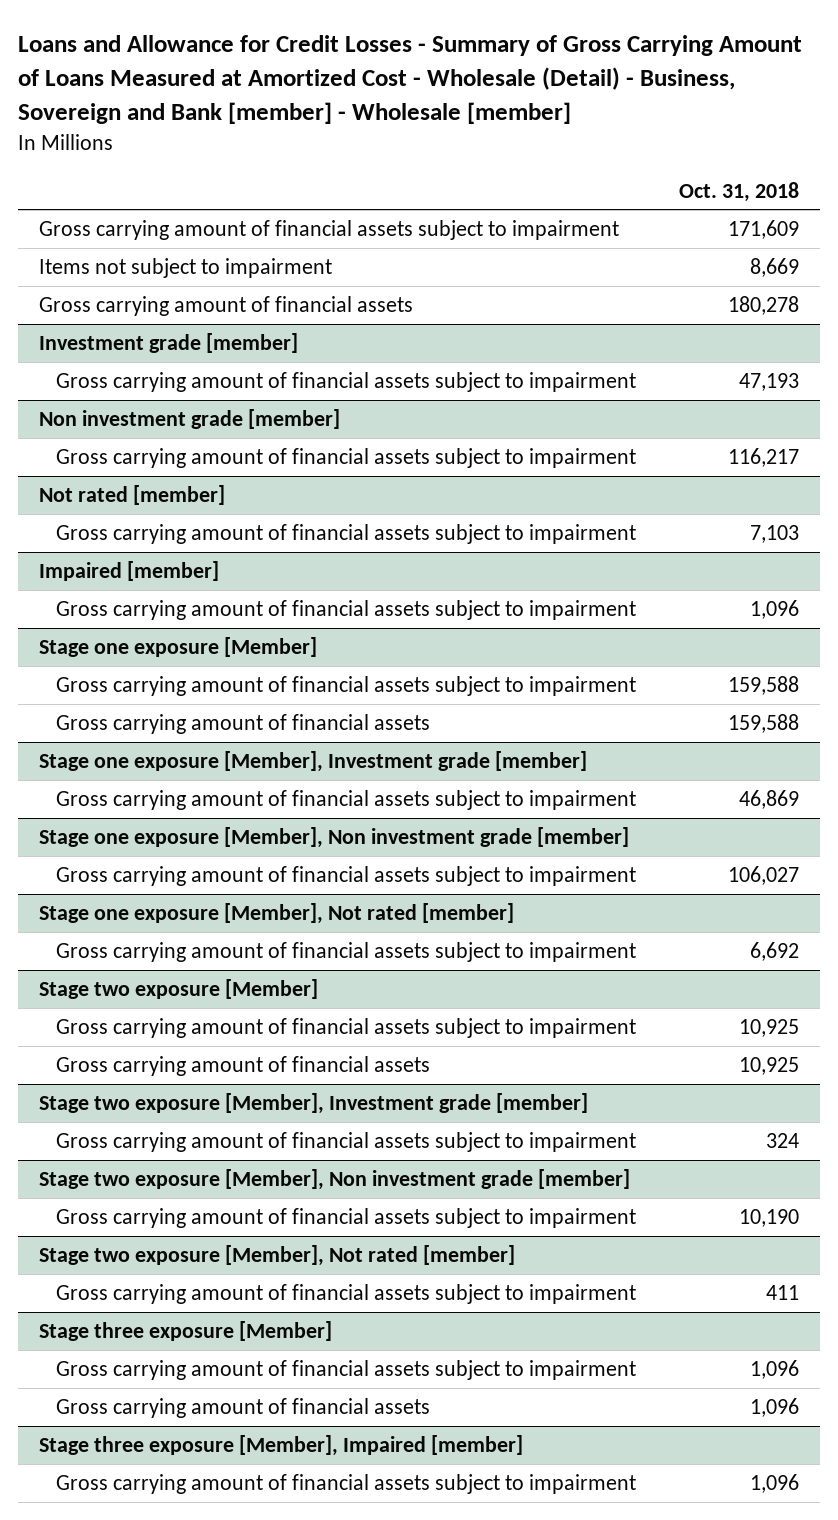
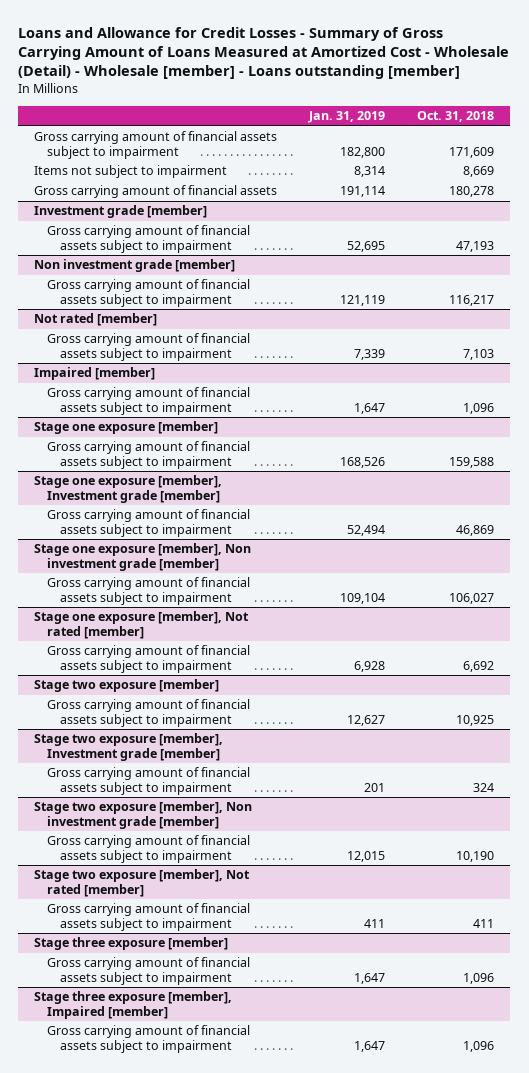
[18,35,803,125] Loans and Allowance for Credit Losses - Summary of Gross Carrying Amount of Loans Measured at Amortized Cost - Wholesale (Detail) - Business, Sovereign and Bank [member] - Wholesale [member] -> [18,26,510,80] Loans and Allowance for Credit Losses - Summary of Gross Carrying Amount of Loans Measured at Amortized Cost - Wholesale (Detail) - Wholesale [member] - Loans outstanding [member]
none -> [308,111,386,124] Jan. 31, 2019
[39,637,318,658] Stage one exposure [Member] -> [34,421,219,435] Stage one exposure [member]
[56,714,431,735] Gross carrying amount of financial assets -> none
[39,751,588,773] Stage one exposure [Member], Investment grade [member] -> [34,475,223,504] Stage one exposure [member], Investment grade [member]
[39,827,630,849] Stage one exposure [Member], Non investment grade [member] -> [34,543,252,572] Stage one exposure [member], Non investment grade [member]
[39,903,515,925] Stage one exposure [Member], Not rated [member] -> [34,611,250,640] Stage one exposure [member], Not rated [member]
[39,979,319,1000] Stage two exposure [Member] -> [34,679,220,693] Stage two exposure [member]
[56,1056,431,1077] Gross carrying amount of financial assets -> none
[39,1093,589,1115] Stage two exposure [Member], Investment grade [member] -> [34,733,224,762] Stage two exposure [member], Investment grade [member]
[39,1169,631,1191] Stage two exposure [Member], Non investment grade [member] -> [34,801,253,830] Stage two exposure [member], Non investment grade [member]
[39,1245,516,1267] Stage two exposure [Member], Not rated [member] -> [34,869,251,898] Stage two exposure [member], Not rated [member]
[39,1321,333,1342] Stage three exposure [Member] -> [34,937,229,951] Stage three exposure [member]
[56,1398,431,1419] Gross carrying amount of financial assets -> none
[39,1435,524,1457] Stage three exposure [Member], Impaired [member] -> [34,991,233,1020] Stage three exposure [member], Impaired [member]

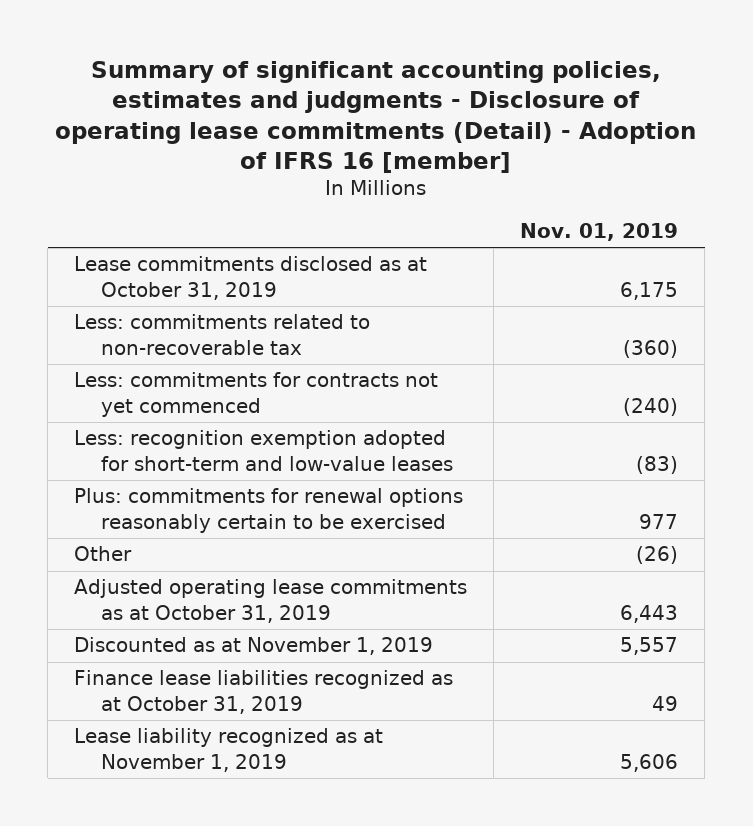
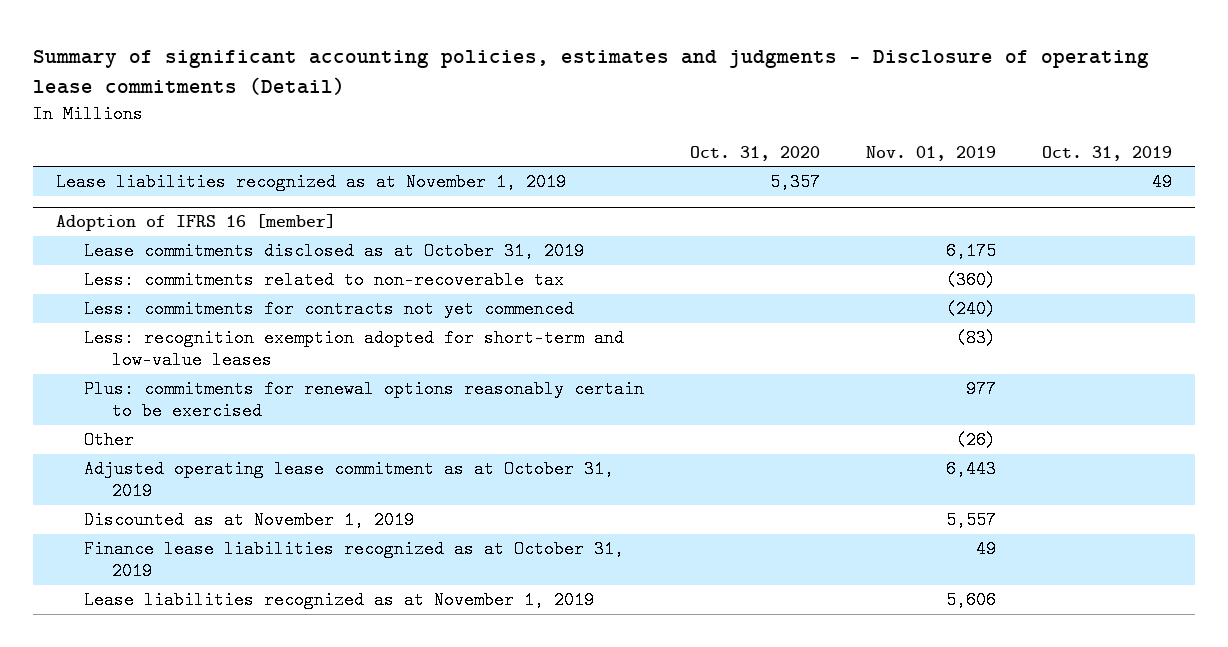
[55,61,697,174] Summary of significant accounting policies, estimates and judgments - Disclosure of operating lease commitments (Detail) - Adoption of IFRS 16 [member] -> [33,50,1150,95] Summary of significant accounting policies, estimates and judgments - Disclosure of operating lease commitments (Detail)
none -> [690,145,821,161] Oct. 31, 2020
none -> [1041,145,1172,161] Oct. 31, 2019
none -> [56,173,567,192] Lease liabilities recognized as at November 1, 2019
none -> [56,214,337,232] Adoption of IFRS 16 [member]
[74,579,468,623] Adjusted operating lease commitments as at October 31, 2019 -> [84,460,615,501] Adjusted operating lease commitment as at October 31, 2019
[74,728,384,772] Lease liability recognized as at November 1, 2019 -> [84,591,595,610] Lease liabilities recognized as at November 1, 2019

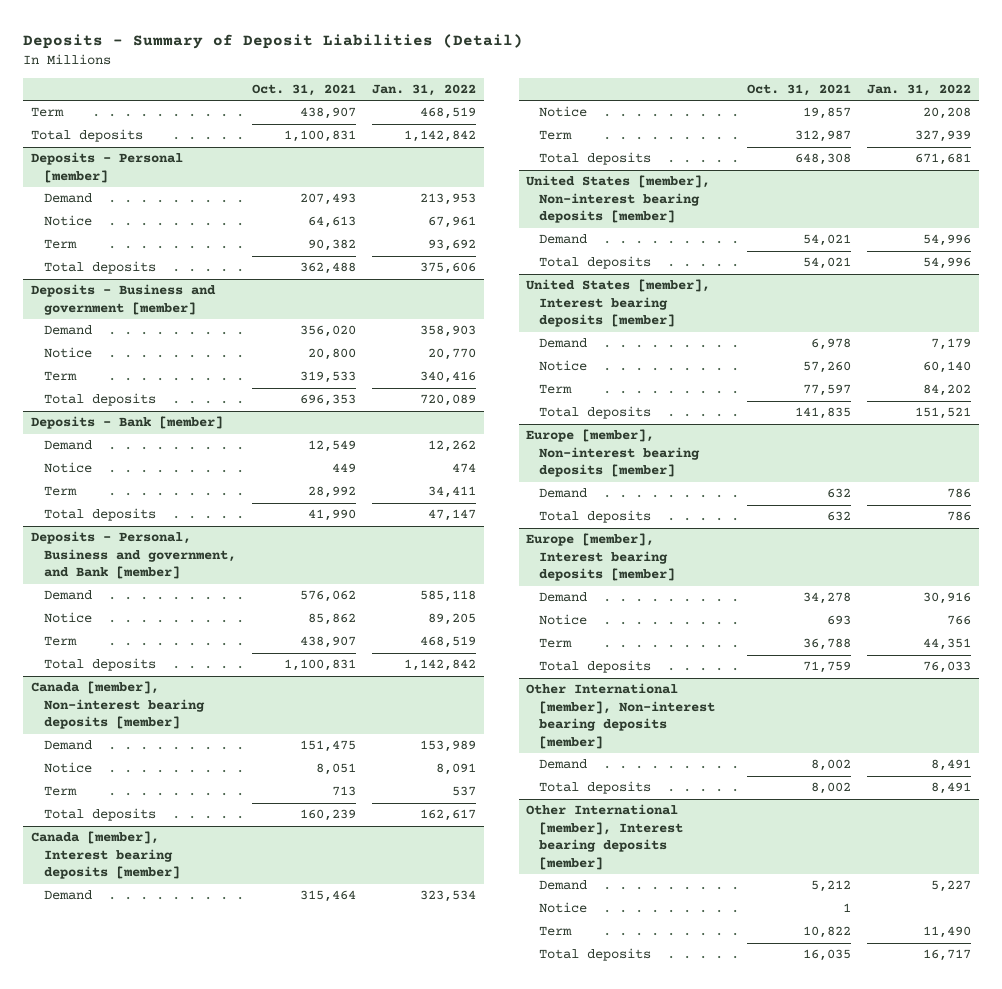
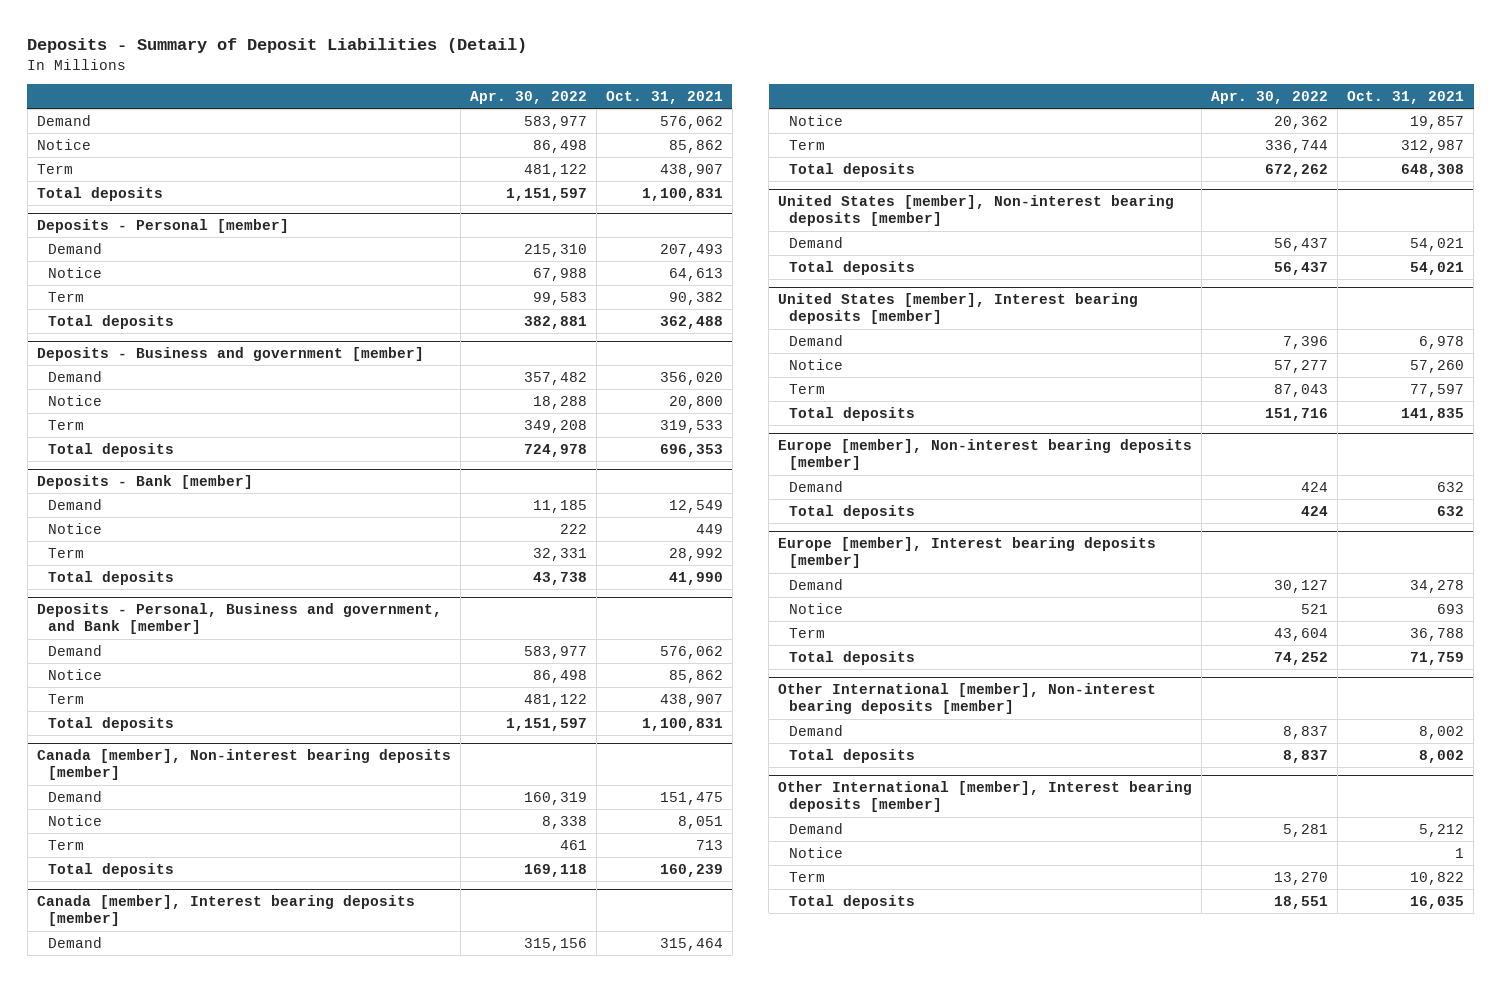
[371,83,476,96] Jan. 31, 2022 -> none
none -> [469,90,587,104] Apr. 30, 2022
none -> [36,114,91,126] Demand
none -> [36,138,91,150] Notice

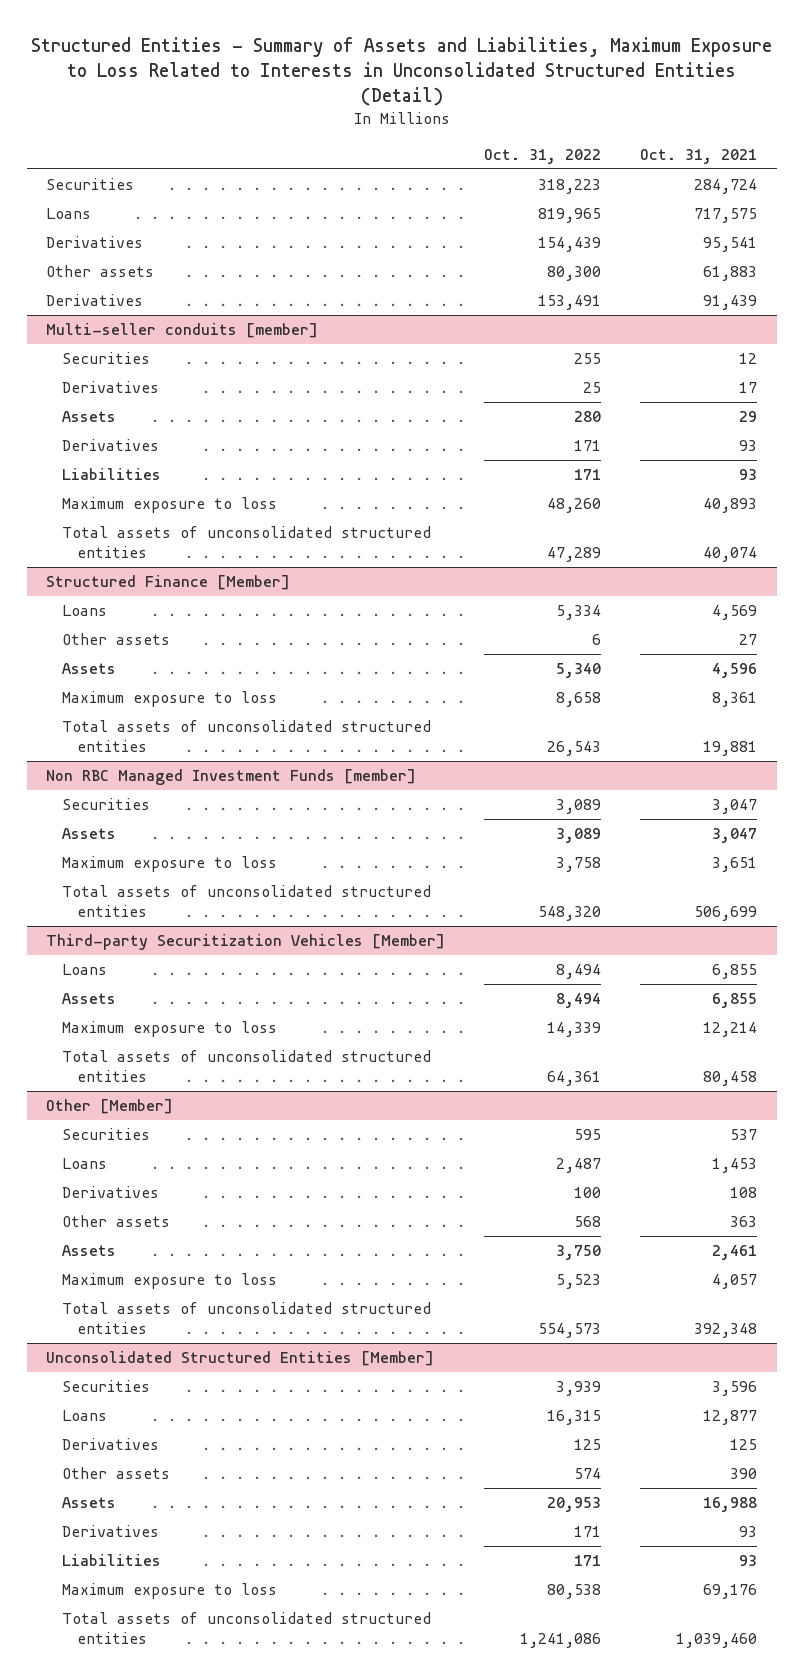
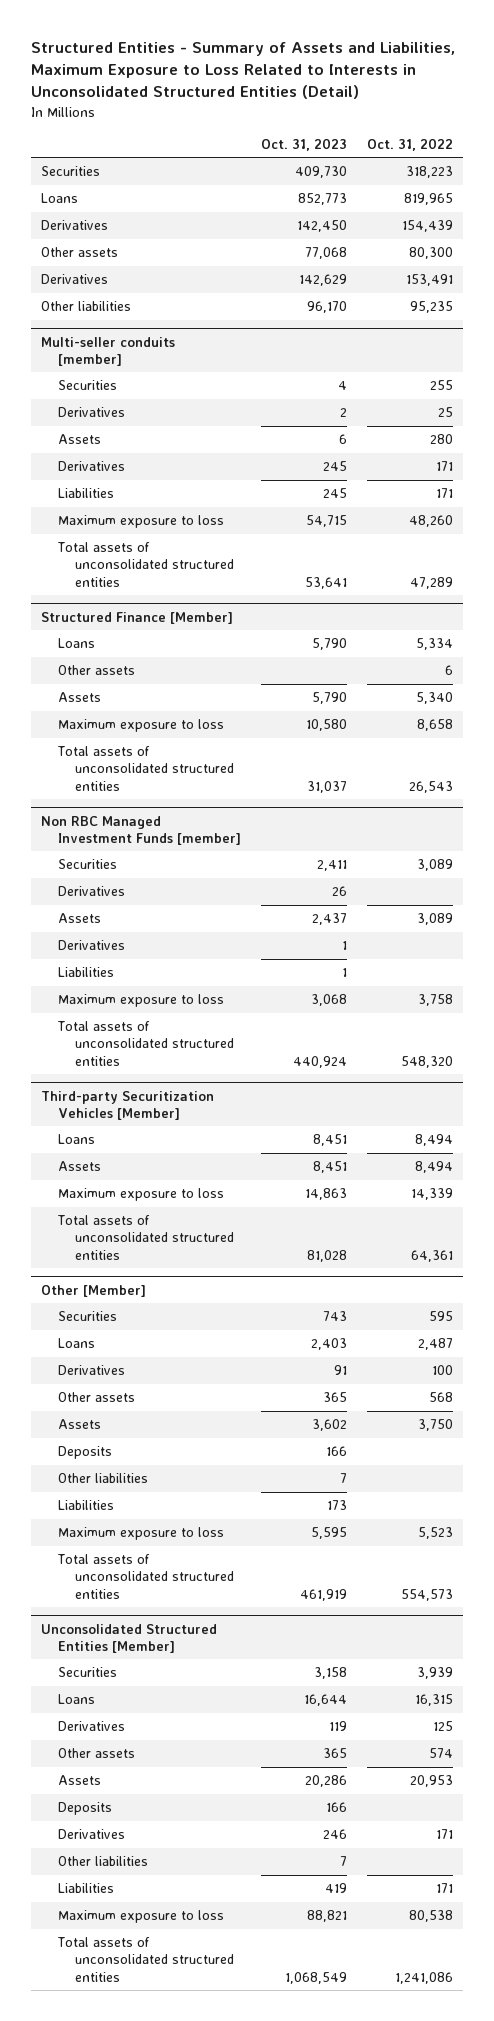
[640,148,758,164] Oct. 31, 2021 -> none
none -> [260,137,347,151] Oct. 31, 2023
none -> [41,301,132,312] Other liabilities
none -> [57,886,125,897] Derivatives
none -> [57,940,125,951] Derivatives
none -> [57,967,114,978] Liabilities
none -> [57,1446,112,1460] Deposits
none -> [57,1473,148,1484] Other liabilities
none -> [57,1500,114,1511] Liabilities
none -> [57,1802,112,1816] Deposits
none -> [57,1856,148,1867] Other liabilities

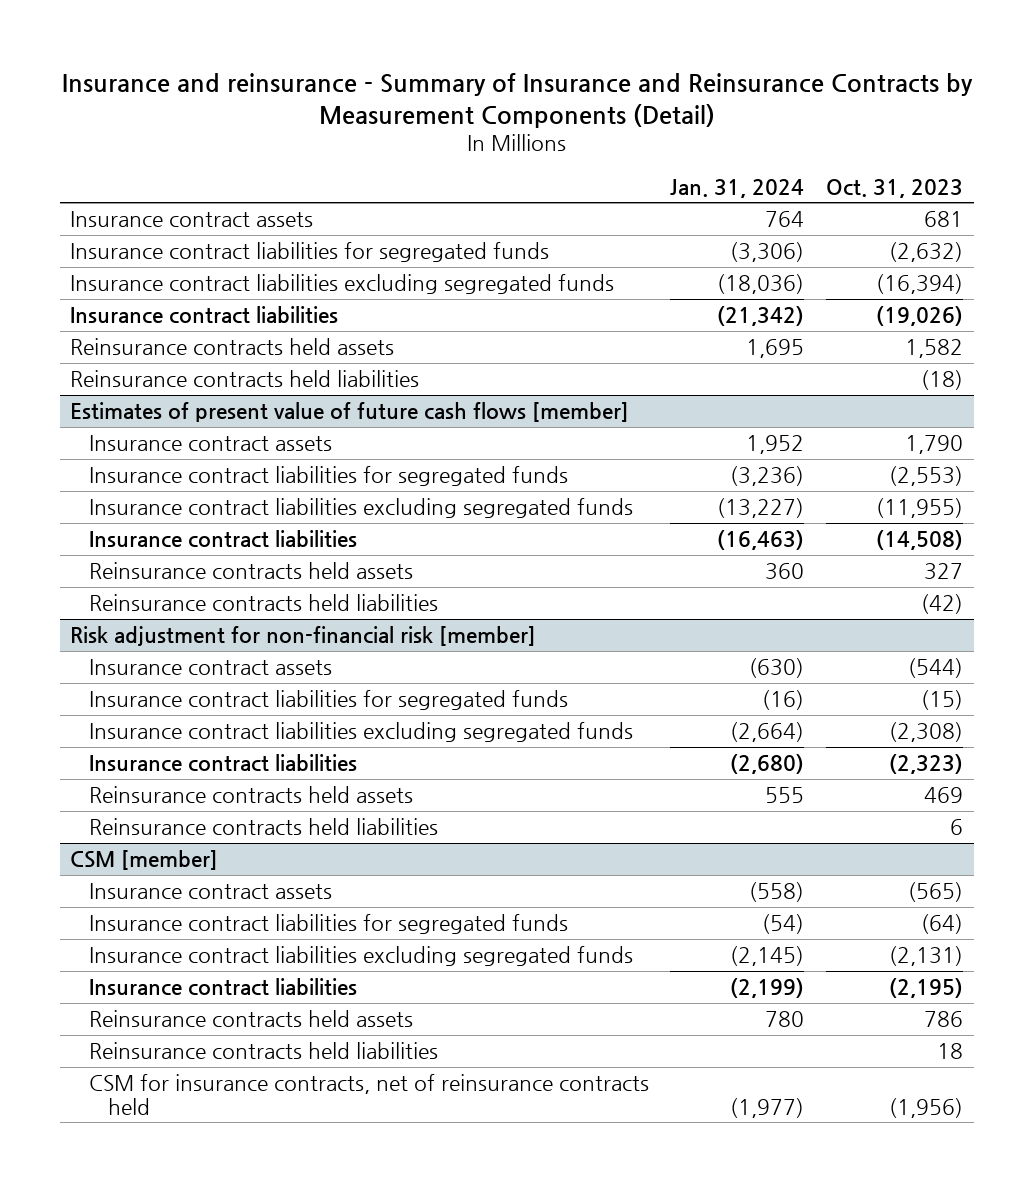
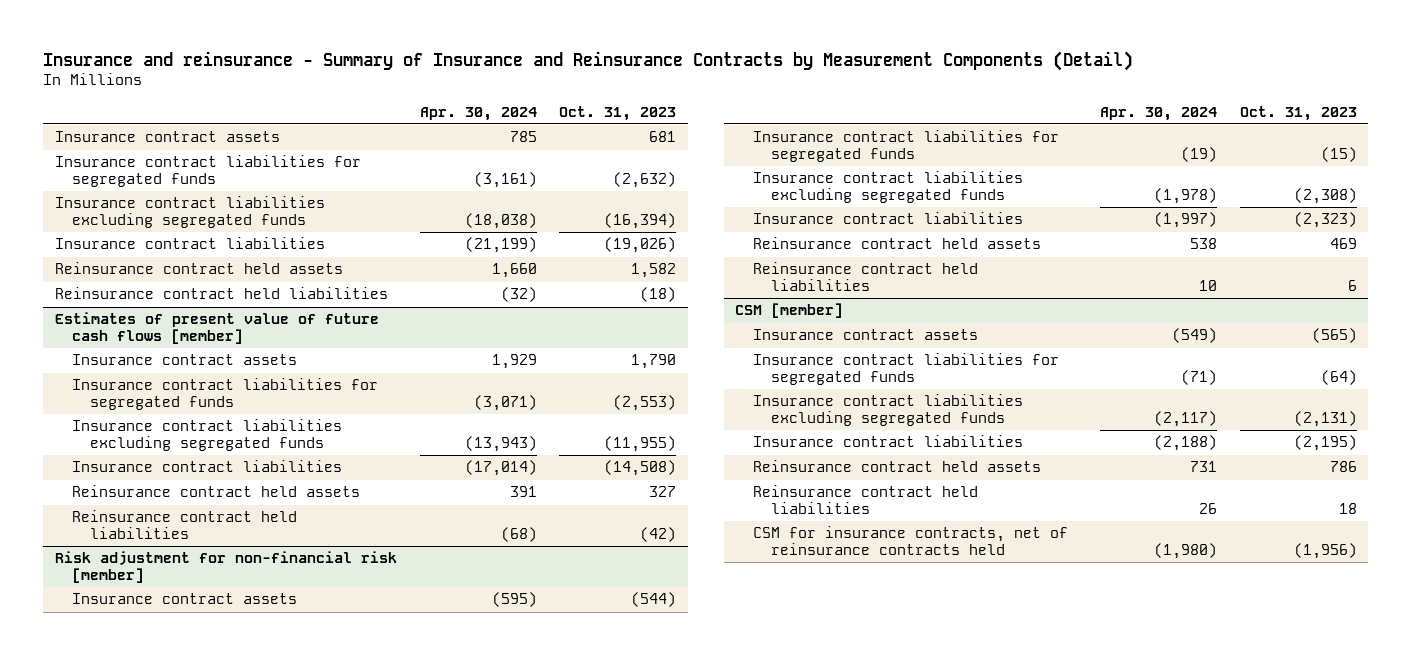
[670,178,805,198] Jan. 31, 2024 -> none
none -> [419,106,537,121] Apr. 30, 2024
[70,337,395,355] Reinsurance contracts held assets -> [54,262,343,275] Reinsurance contract held assets
[70,369,420,387] Reinsurance contracts held liabilities -> [54,287,388,300] Reinsurance contract held liabilities
[88,561,413,579] Reinsurance contracts held assets -> [72,485,361,498] Reinsurance contract held assets
[88,593,438,611] Reinsurance contracts held liabilities -> [72,510,298,540] Reinsurance contract held liabilities
[88,785,413,803] Reinsurance contracts held assets -> [752,237,1041,250] Reinsurance contract held assets
[88,817,438,835] Reinsurance contracts held liabilities -> [752,262,978,292] Reinsurance contract held liabilities
[88,1009,413,1027] Reinsurance contracts held assets -> [752,460,1041,473] Reinsurance contract held assets
[88,1041,438,1059] Reinsurance contracts held liabilities -> [752,485,978,515] Reinsurance contract held liabilities

